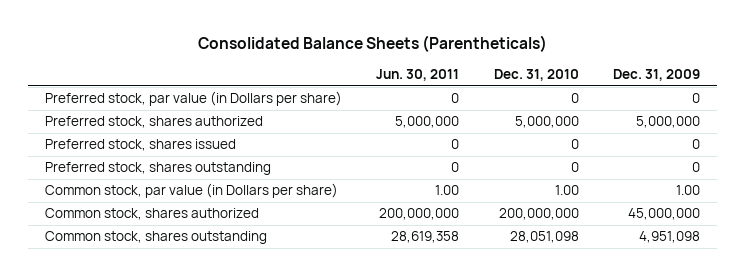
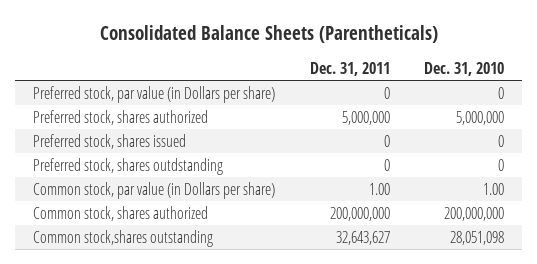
[376,69,460,82] Jun. 30, 2011 -> none
[612,69,700,82] Dec. 31, 2009 -> none
none -> [309,62,390,77] Dec. 31, 2011
[45,162,272,176] Preferred stock, shares outstanding -> [32,157,223,175] Preferred stock, shares outdstanding
[45,231,268,245] Common stock, shares outstanding -> [32,229,213,247] Common stock,shares outstanding

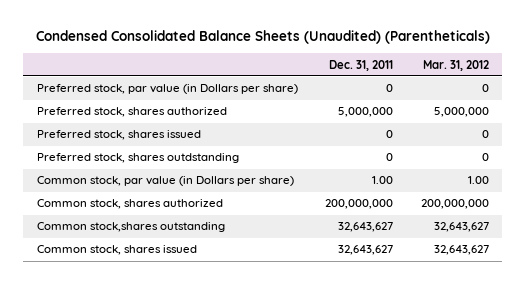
[99,25,438,44] Consolidated Balance Sheets (Parentheticals) -> [35,30,490,45] Condensed Consolidated Balance Sheets (Unaudited) (Parentheticals)
[424,62,505,77] Dec. 31, 2010 -> none
none -> [422,59,489,71] Mar. 31, 2012
none -> [36,245,197,256] Common stock, shares issued

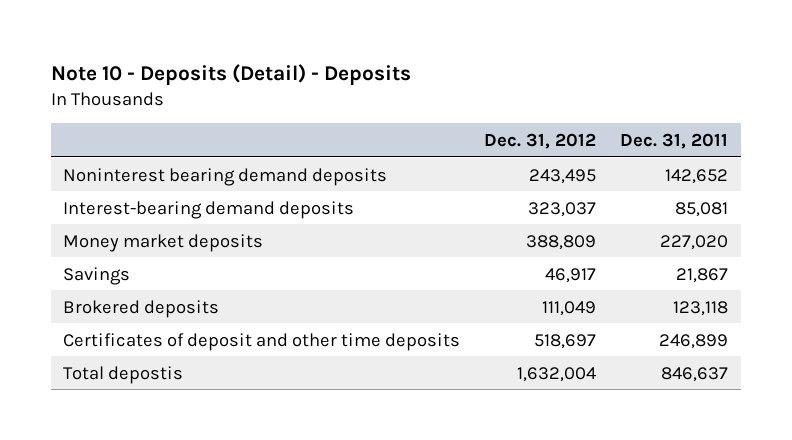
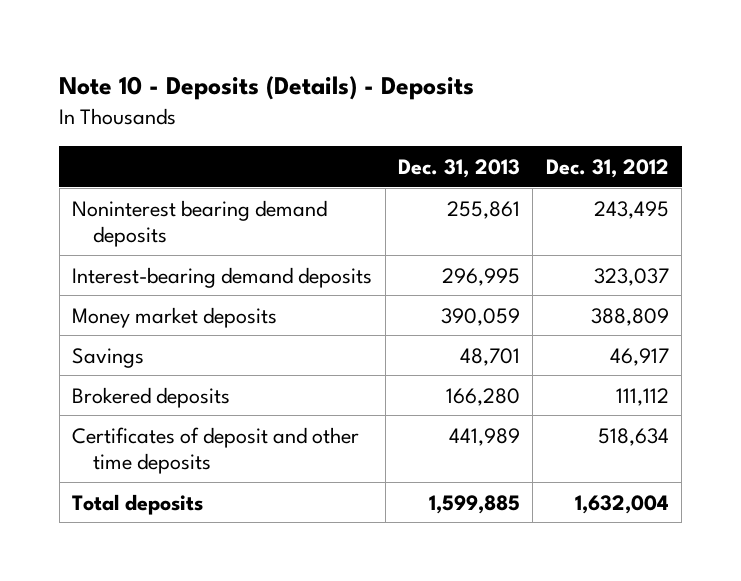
[51,63,412,85] Note 10 - Deposits (Detail) - Deposits -> [59,75,475,100] Note 10 - Deposits (Details) - Deposits
[620,132,729,149] Dec. 31, 2011 -> none
none -> [398,158,521,178] Dec. 31, 2013
[542,300,597,316] 111,049 -> [615,387,669,406] 111,112
[534,333,597,349] 518,697 -> [597,427,669,446] 518,634
[63,365,184,384] Total depostis -> [72,493,204,515] Total deposits

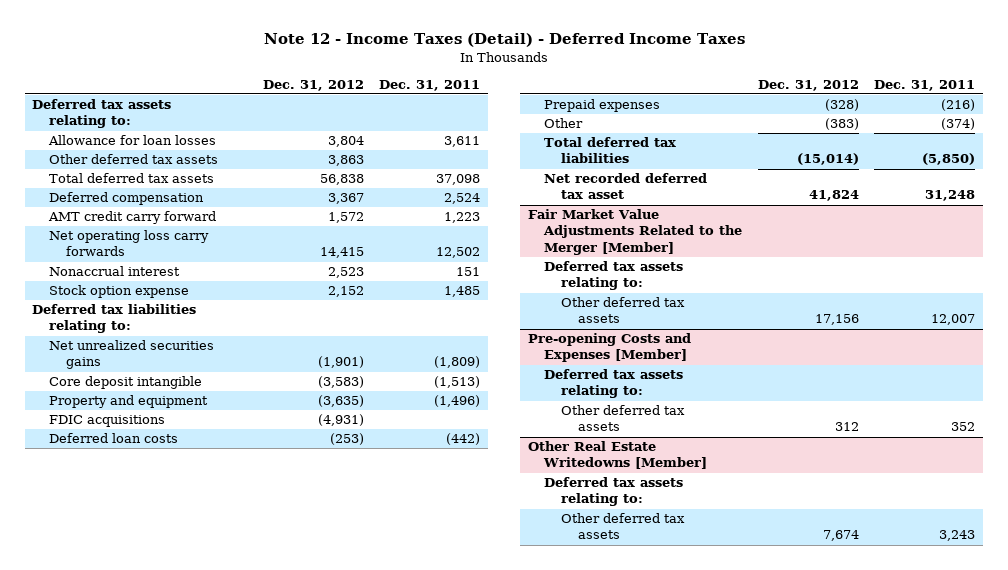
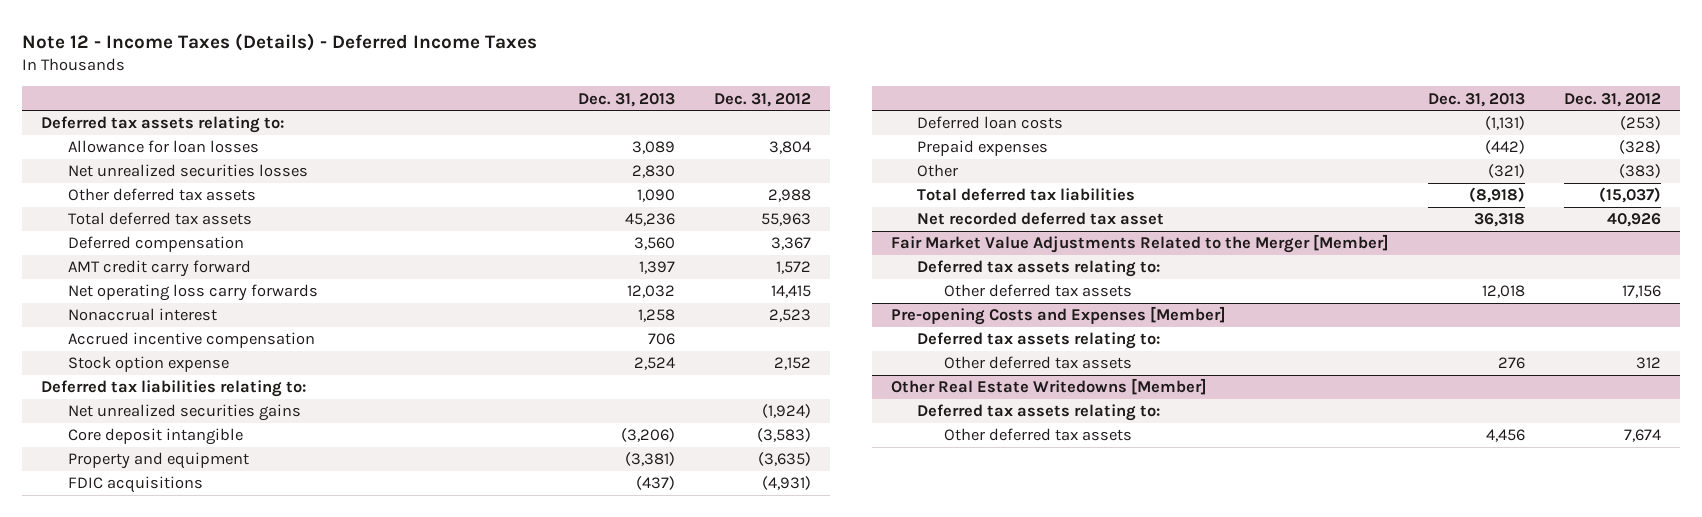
[263,33,745,48] Note 12 - Income Taxes (Detail) - Deferred Income Taxes -> [21,32,537,51] Note 12 - Income Taxes (Details) - Deferred Income Taxes
[379,79,481,91] Dec. 31, 2011 -> none
none -> [578,92,676,107] Dec. 31, 2013
none -> [67,164,308,178] Net unrealized securities losses
[327,155,364,167] 3,863 -> [767,189,811,203] 2,988
[319,174,364,186] 56,838 -> [760,213,811,227] 55,963
none -> [67,332,315,349] Accrued incentive compensation
[317,356,364,369] (1,901) -> [761,404,811,419] (1,924)
[796,153,859,166] (15,014) -> [1598,187,1661,204] (15,037)
[808,190,859,202] 41,824 -> [1606,213,1661,228] 40,926

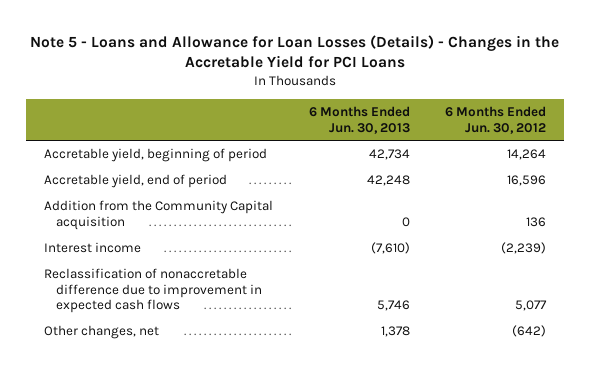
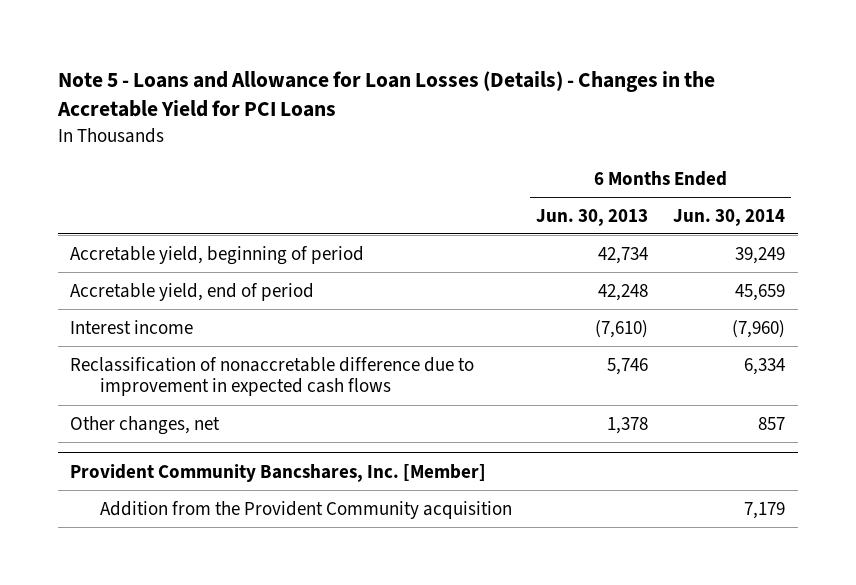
[445,105,547,134] 6 Months Ended Jun. 30, 2012 -> none
none -> [673,208,786,226] Jun. 30, 2014
[43,200,273,230] Addition from the Community Capital acquisition -> none
none -> [70,463,487,482] Provident Community Bancshares, Inc. [Member]
none -> [99,500,512,519] Addition from the Provident Community acquisition

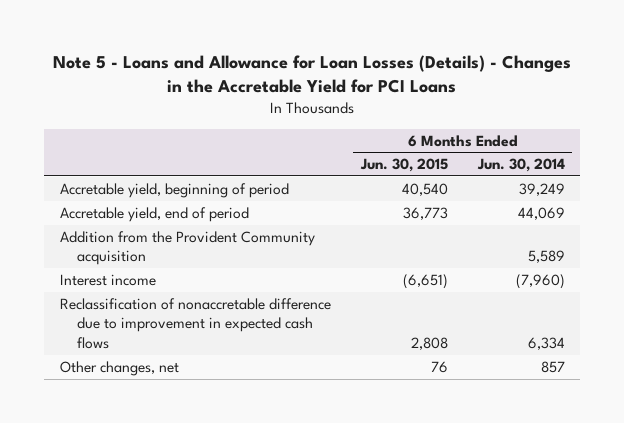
[536,208,649,226] Jun. 30, 2013 -> none
none -> [359,158,448,173] Jun. 30, 2015
[735,283,786,301] 45,659 -> [517,206,565,220] 44,069
none -> [59,230,315,266] Addition from the Provident Community acquisition
[70,463,487,482] Provident Community Bancshares, Inc. [Member] -> none
[99,500,512,519] Addition from the Provident Community acquisition -> none

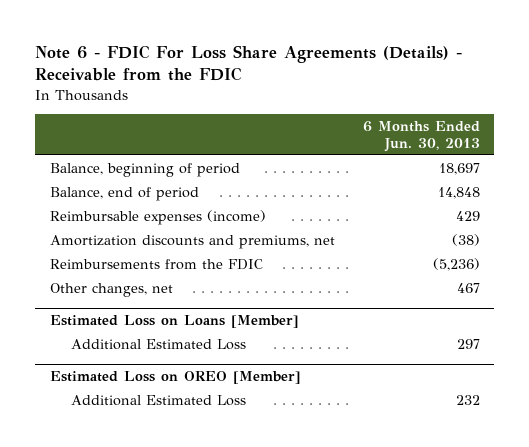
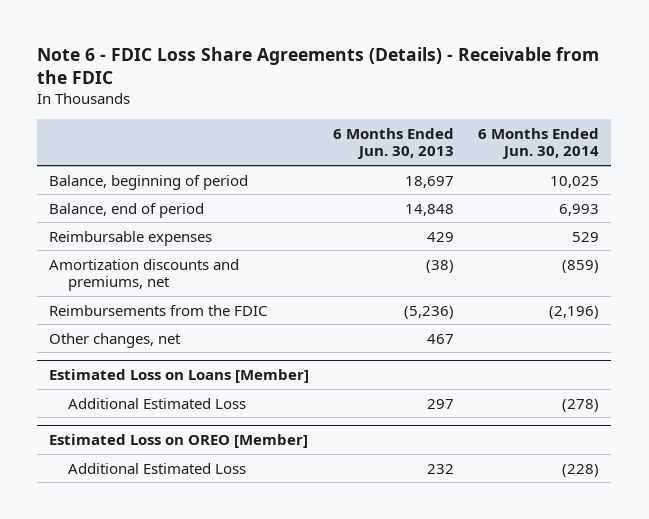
[35,44,463,82] Note 6 - FDIC For Loss Share Agreements (Details) - Receivable from the FDIC -> [37,46,600,85] Note 6 - FDIC Loss Share Agreements (Details) - Receivable from the FDIC
none -> [478,127,600,160] 6 Months Ended Jun. 30, 2014
[49,209,266,225] Reimbursable expenses (income) -> [49,230,213,246] Reimbursable expenses

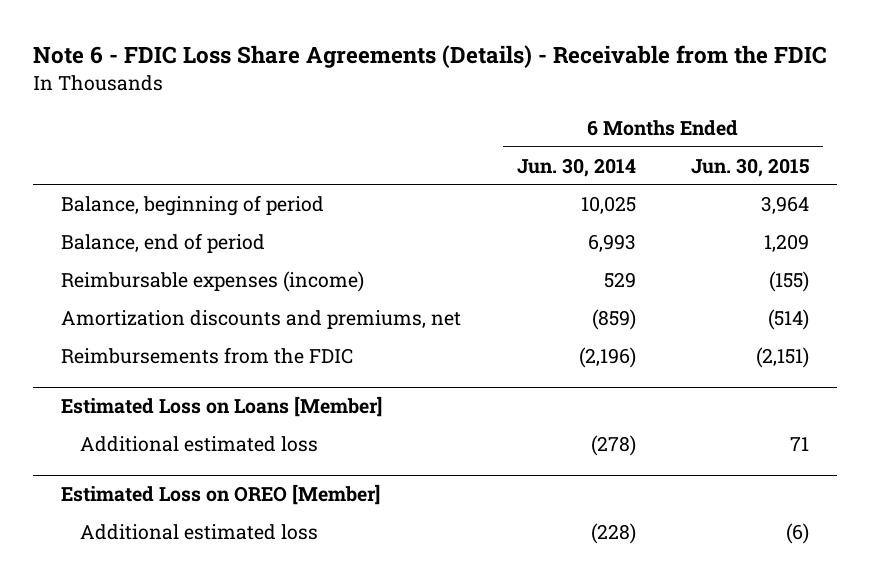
[333,127,455,160] 6 Months Ended Jun. 30, 2013 -> none
none -> [691,157,810,177] Jun. 30, 2015
[49,230,213,246] Reimbursable expenses -> [61,270,365,292] Reimbursable expenses (income)
[49,332,182,348] Other changes, net -> none
[68,397,247,409] Additional Estimated Loss -> [80,435,319,452] Additional estimated loss
[68,462,247,474] Additional Estimated Loss -> [80,523,319,540] Additional estimated loss

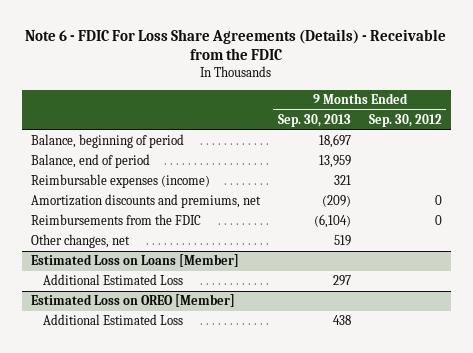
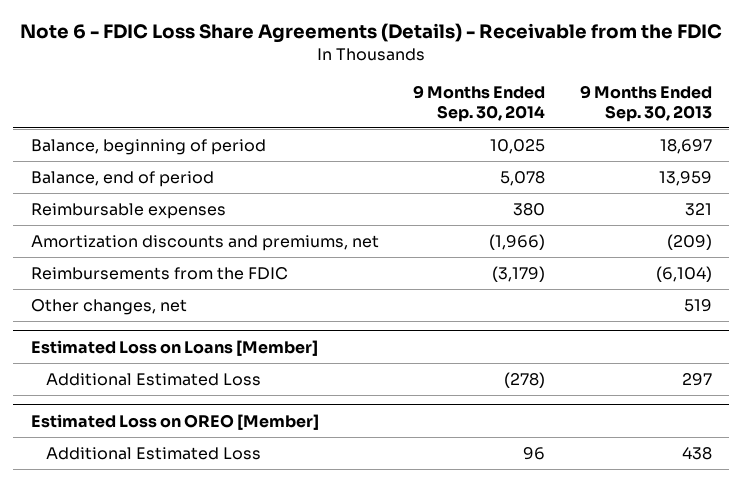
[25,28,447,61] Note 6 - FDIC For Loss Share Agreements (Details) - Receivable from the FDIC -> [20,23,723,44] Note 6 - FDIC Loss Share Agreements (Details) - Receivable from the FDIC
[368,114,442,128] Sep. 30, 2012 -> none
none -> [413,84,546,122] 9 Months Ended Sep. 30, 2014
[30,174,210,189] Reimbursable expenses (income) -> [30,202,226,219] Reimbursable expenses

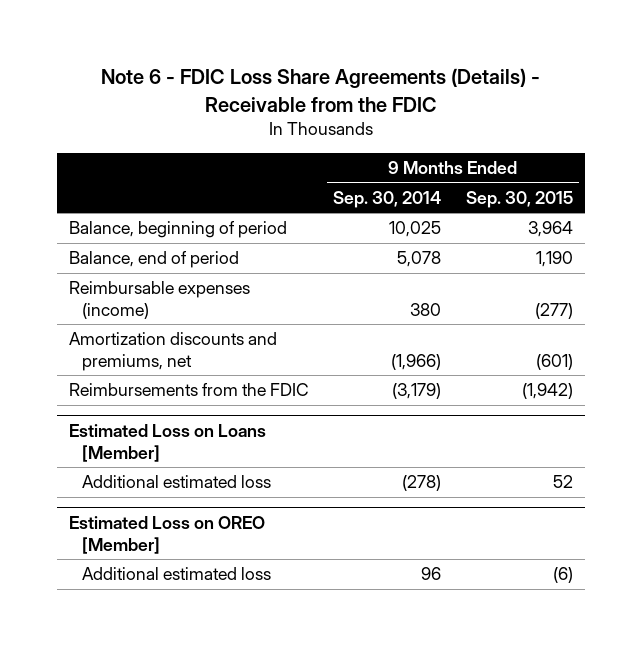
[579,84,712,122] 9 Months Ended Sep. 30, 2013 -> none
none -> [465,191,573,209] Sep. 30, 2015
[30,202,226,219] Reimbursable expenses -> [69,281,251,319] Reimbursable expenses (income)
[30,298,187,315] Other changes, net -> none
[45,372,261,386] Additional Estimated Loss -> [81,475,271,489] Additional estimated loss
[45,446,261,460] Additional Estimated Loss -> [81,567,271,581] Additional estimated loss

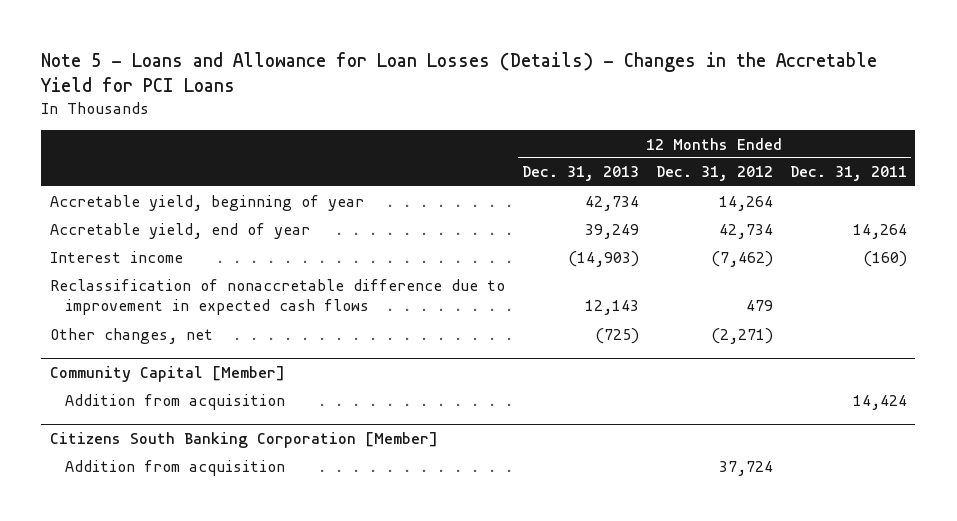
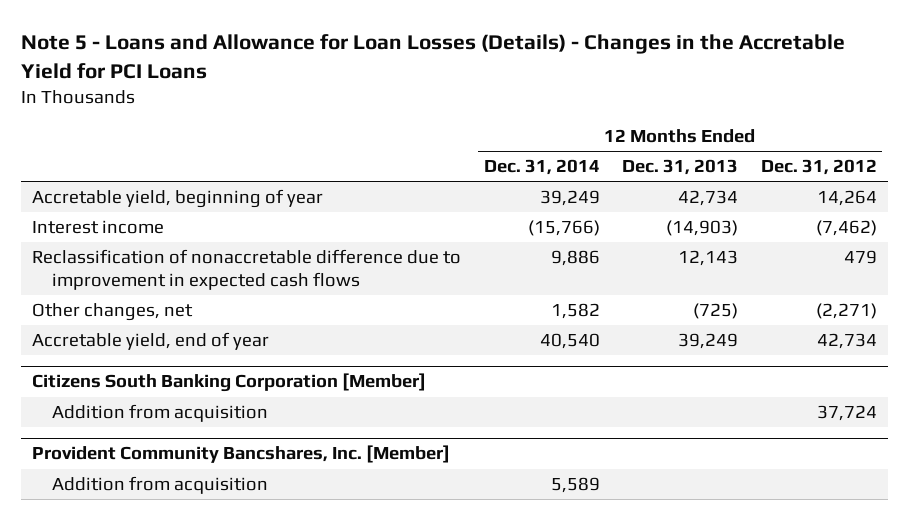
[789,166,907,182] Dec. 31, 2011 -> none
none -> [483,159,600,176] Dec. 31, 2014
[49,366,285,383] Community Capital [Member] -> none
[64,393,285,410] Addition from acquisition -> none
[49,222,310,239] Accretable yield, end of year -> [32,332,270,351] Accretable yield, end of year
none -> [32,445,451,464] Provident Community Bancshares, Inc. [Member]
none -> [52,476,269,495] Addition from acquisition

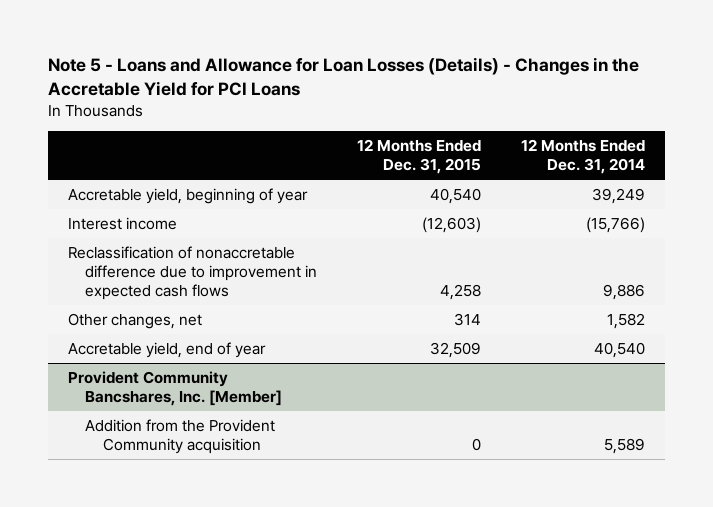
[622,159,739,176] Dec. 31, 2013 -> none
[760,159,877,176] Dec. 31, 2012 -> none
none -> [357,139,482,175] 12 Months Ended Dec. 31, 2015
[32,373,427,393] Citizens South Banking Corporation [Member] -> none
[52,404,269,423] Addition from acquisition -> none
[52,476,269,495] Addition from acquisition -> [85,418,276,454] Addition from the Provident Community acquisition

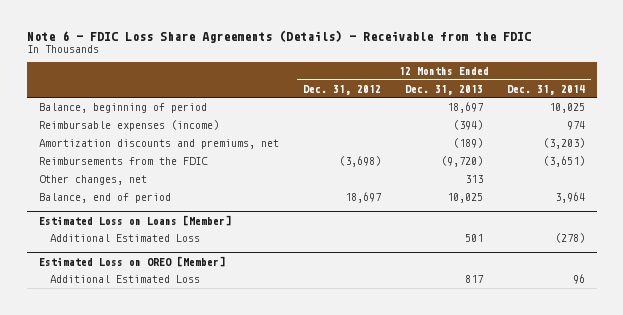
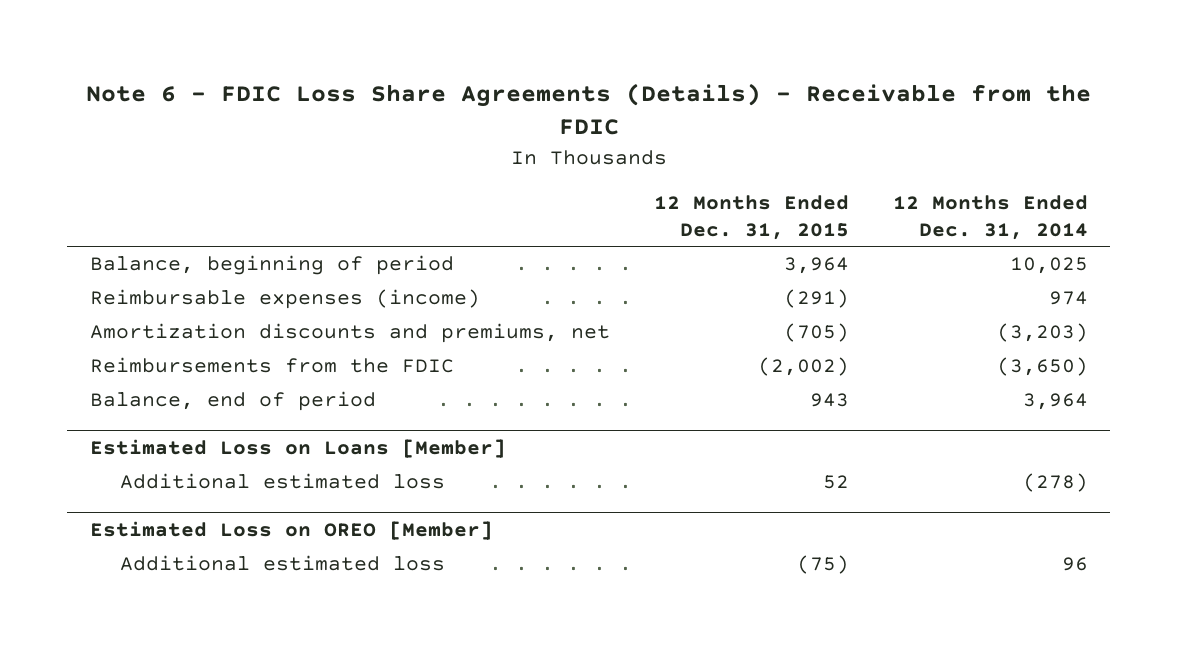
[302,84,381,95] Dec. 31, 2012 -> none
[404,84,483,95] Dec. 31, 2013 -> none
none -> [653,194,849,240] 12 Months Ended Dec. 31, 2015
[38,174,147,185] Other changes, net -> none
[542,155,585,167] (3,651) -> [997,357,1089,377] (3,650)
[49,233,200,242] Additional Estimated Loss -> [119,473,445,490] Additional estimated loss
[49,274,200,283] Additional Estimated Loss -> [119,555,445,572] Additional estimated loss

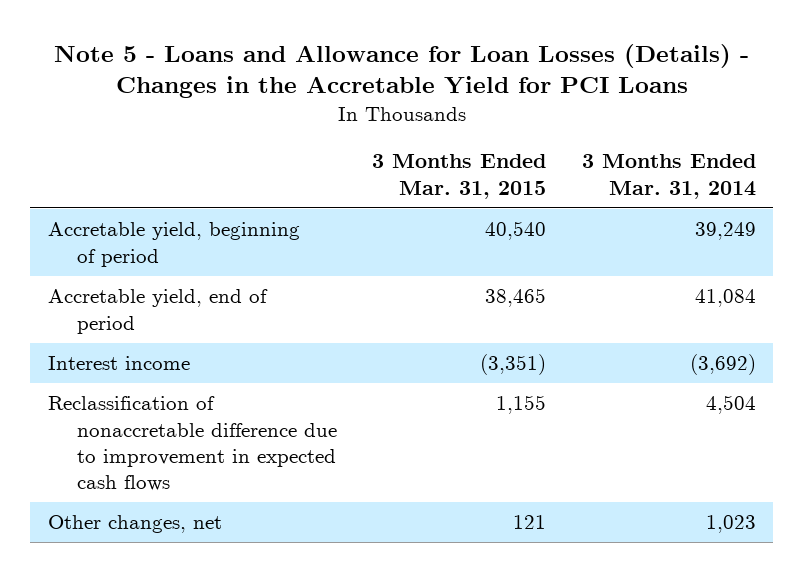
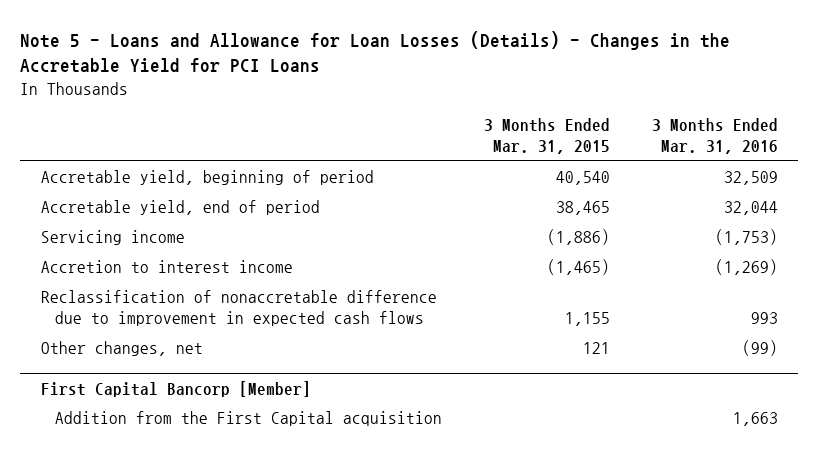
[581,154,756,199] 3 Months Ended Mar. 31, 2014 -> none
none -> [651,118,778,155] 3 Months Ended Mar. 31, 2016
none -> [40,230,185,246] Servicing income
[47,356,190,371] Interest income -> [40,260,293,274] Accretion to interest income
[480,354,547,376] (3,351) -> [546,259,610,276] (1,465)
none -> [40,380,311,397] First Capital Bancorp [Member]
none -> [55,411,443,427] Addition from the First Capital acquisition

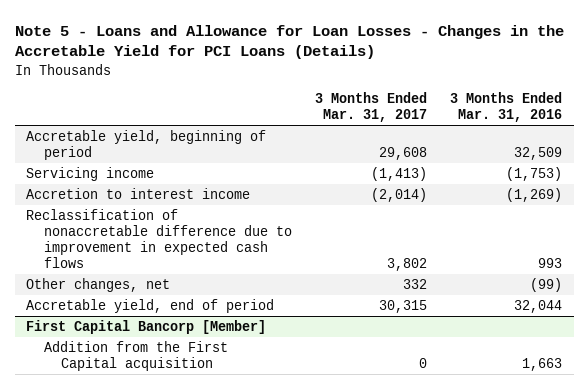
[19,30,730,74] Note 5 - Loans and Allowance for Loan Losses (Details) - Changes in the Accretable Yield for PCI Loans -> [14,24,564,60] Note 5 - Loans and Allowance for Loan Losses - Changes in the Accretable Yield for PCI Loans (Details)
[483,118,610,155] 3 Months Ended Mar. 31, 2015 -> none
none -> [314,92,427,123] 3 Months Ended Mar. 31, 2017
[40,200,320,216] Accretable yield, end of period -> [26,299,275,314] Accretable yield, end of period

